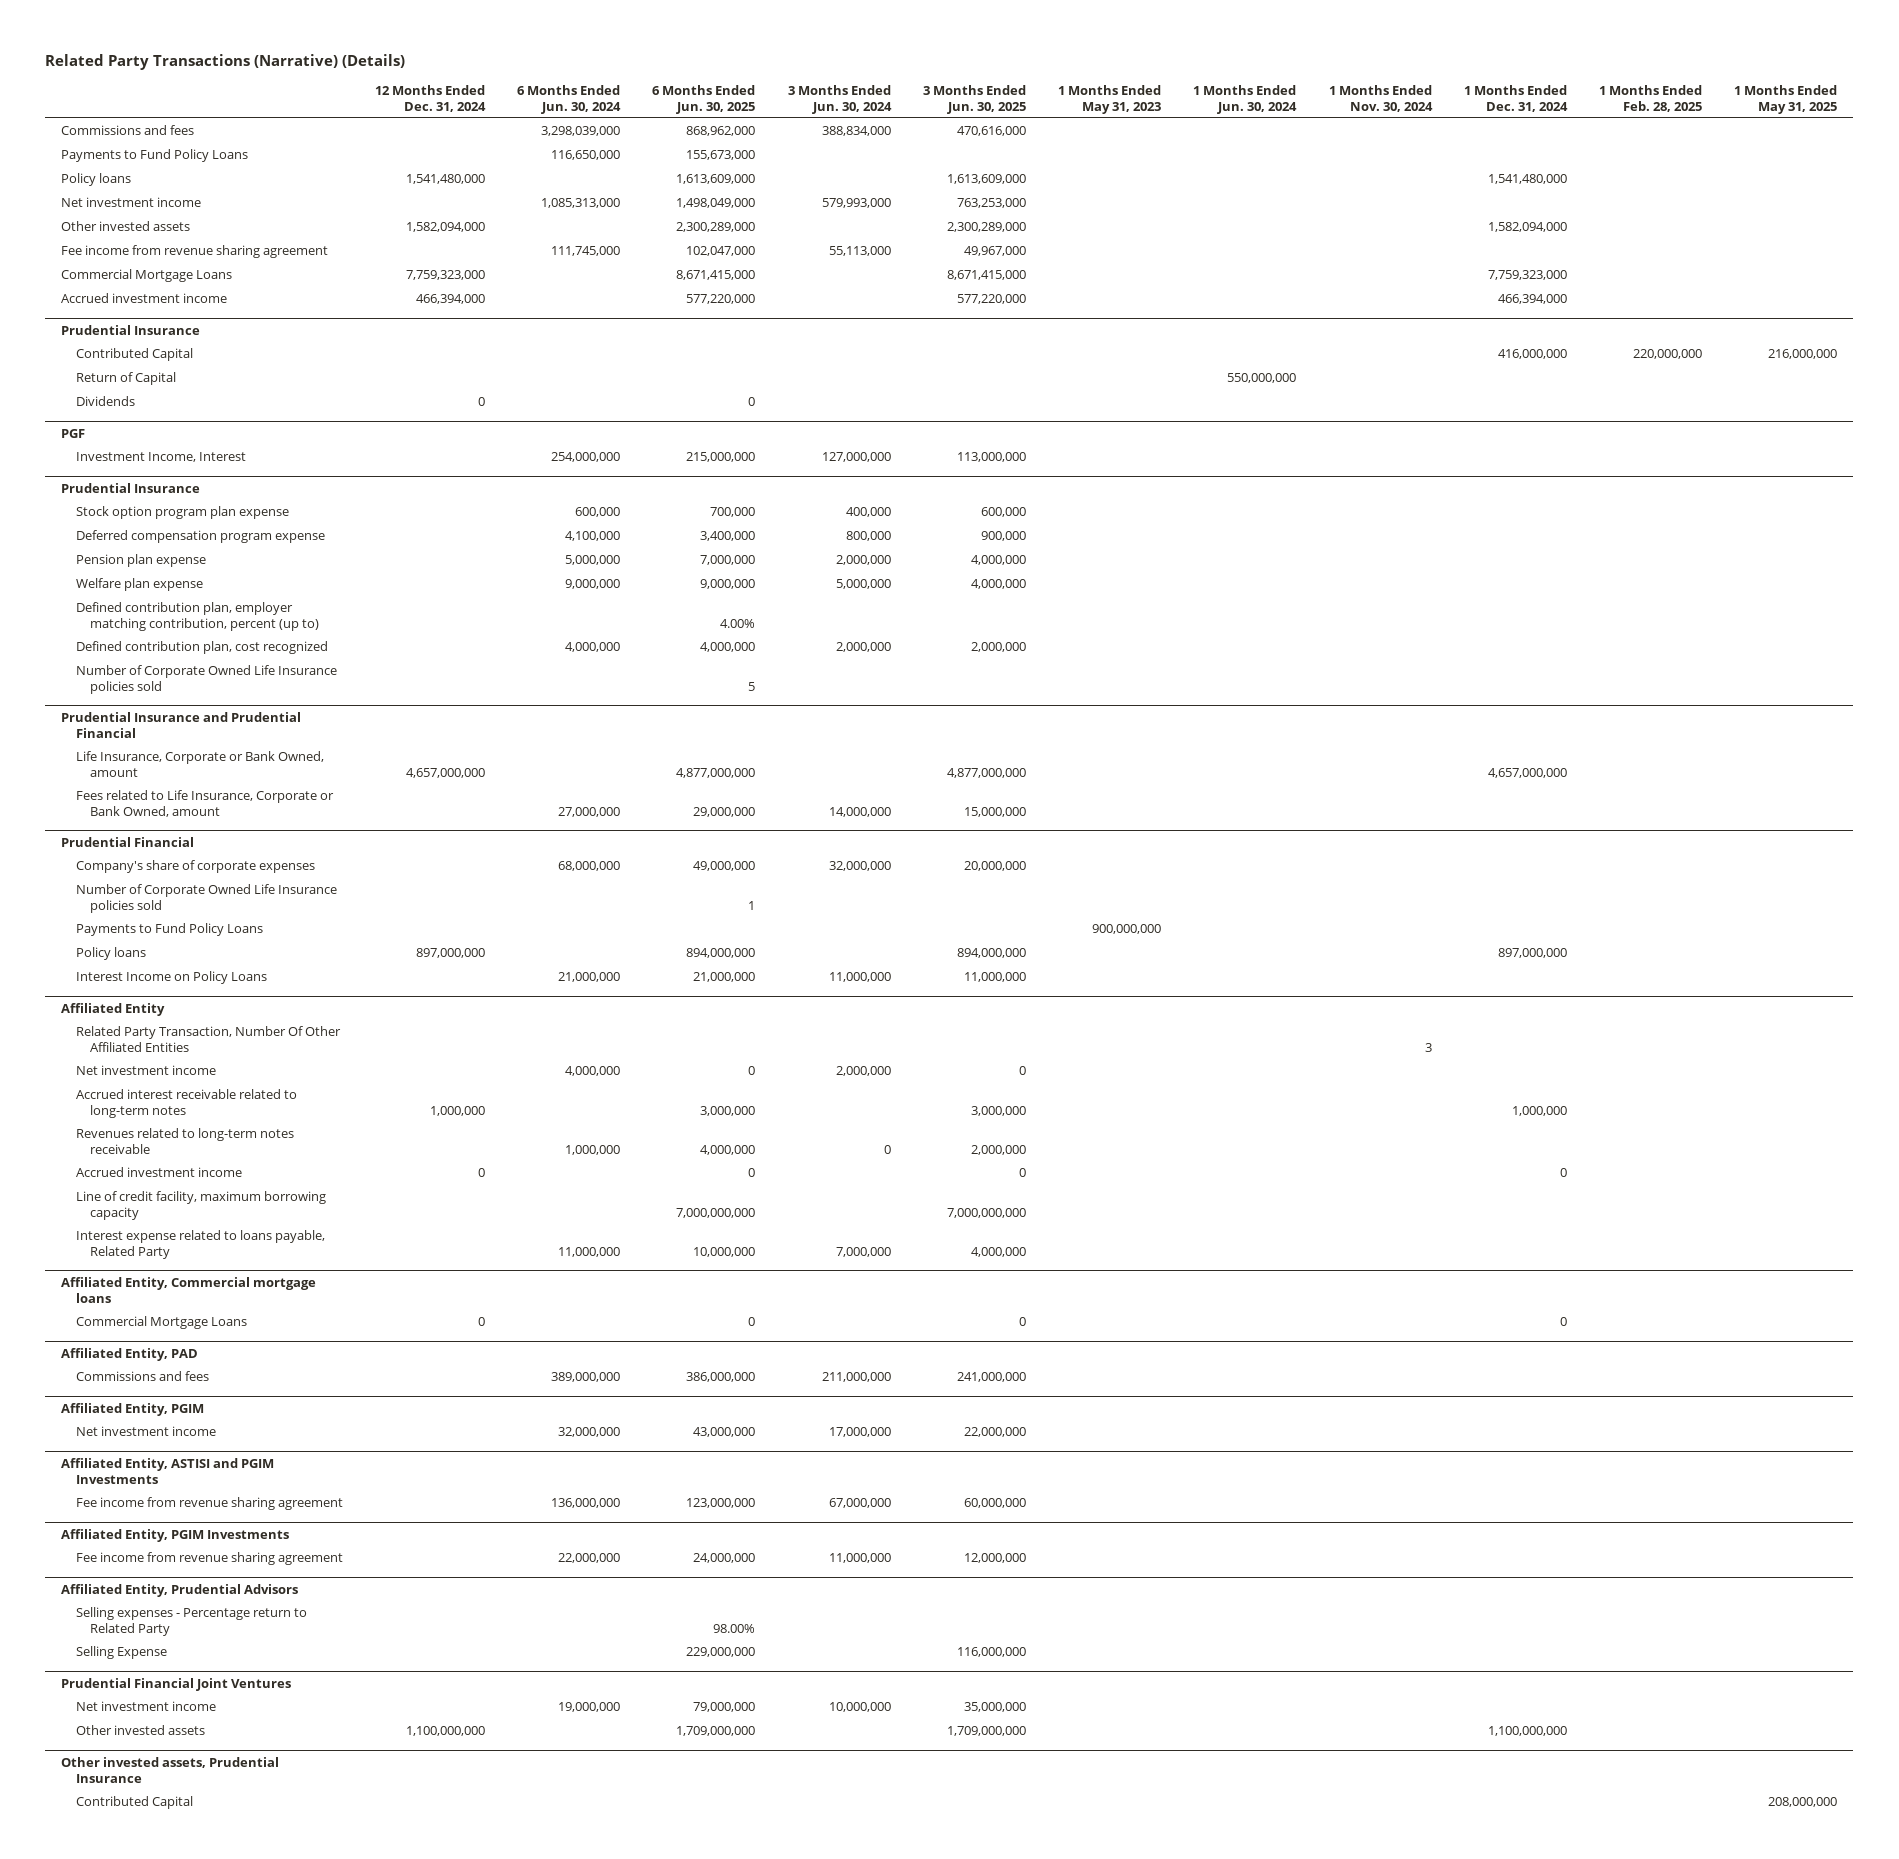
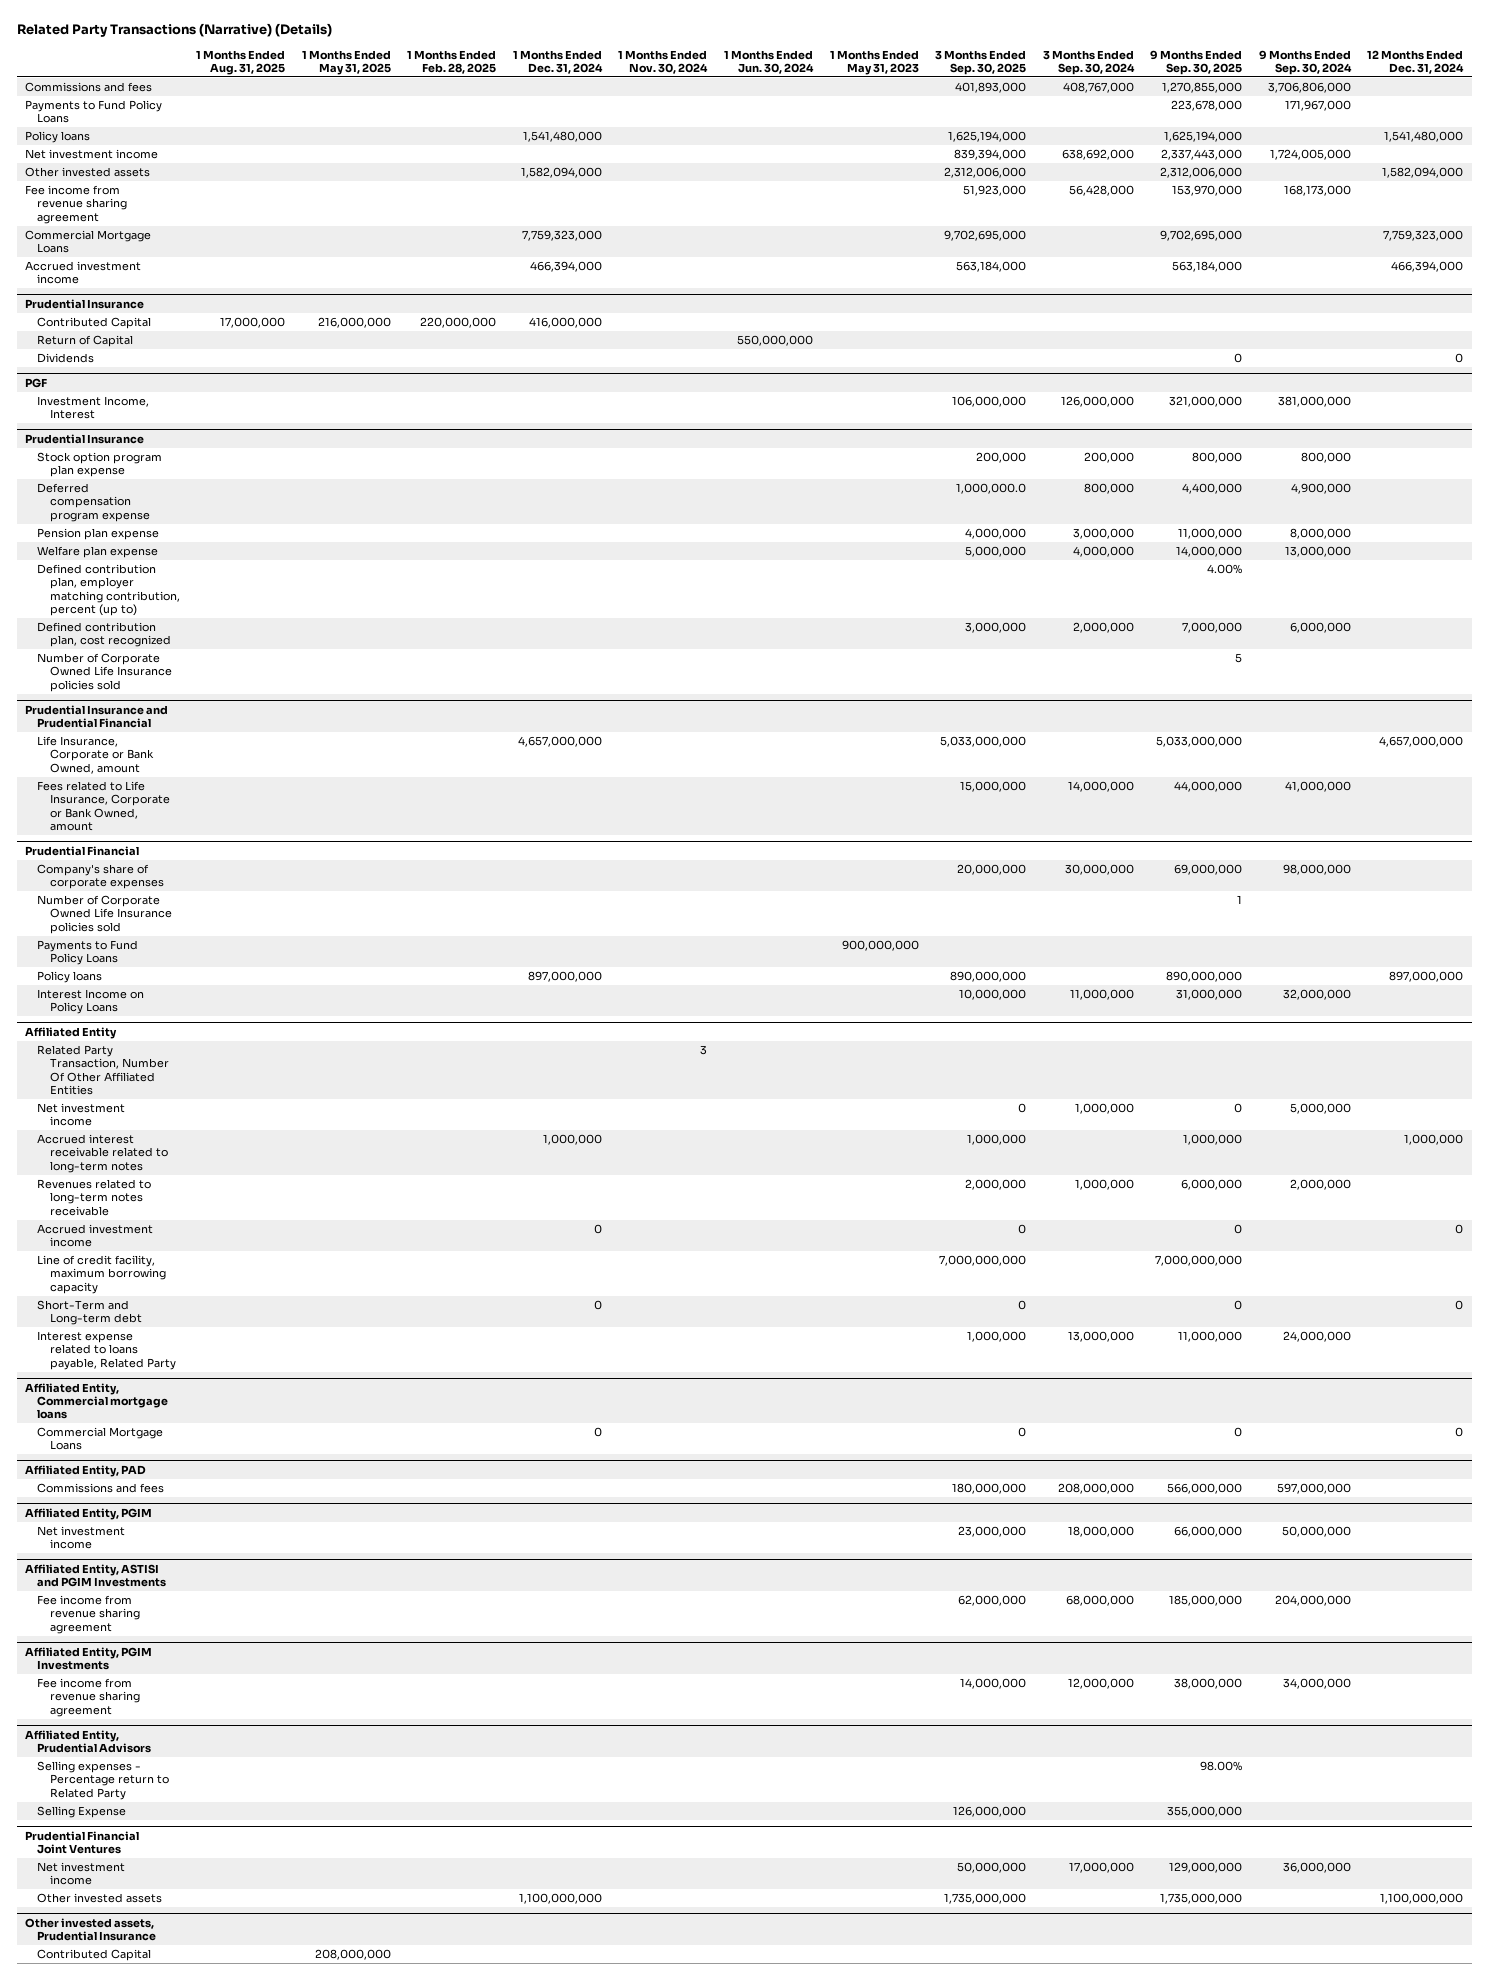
[517,85,622,114] 6 Months Ended Jun. 30, 2024 -> none
[652,85,756,114] 6 Months Ended Jun. 30, 2025 -> none
[787,85,892,114] 3 Months Ended Jun. 30, 2024 -> none
[922,85,1026,114] 3 Months Ended Jun. 30, 2025 -> none
none -> [196,49,286,75] 1 Months Ended Aug. 31, 2025
none -> [935,49,1027,75] 3 Months Ended Sep. 30, 2025
none -> [1042,49,1135,75] 3 Months Ended Sep. 30, 2024
none -> [1150,49,1243,75] 9 Months Ended Sep. 30, 2025
none -> [1258,49,1352,75] 9 Months Ended Sep. 30, 2024
none -> [37,1300,142,1326] Short-Term and Long-term debt

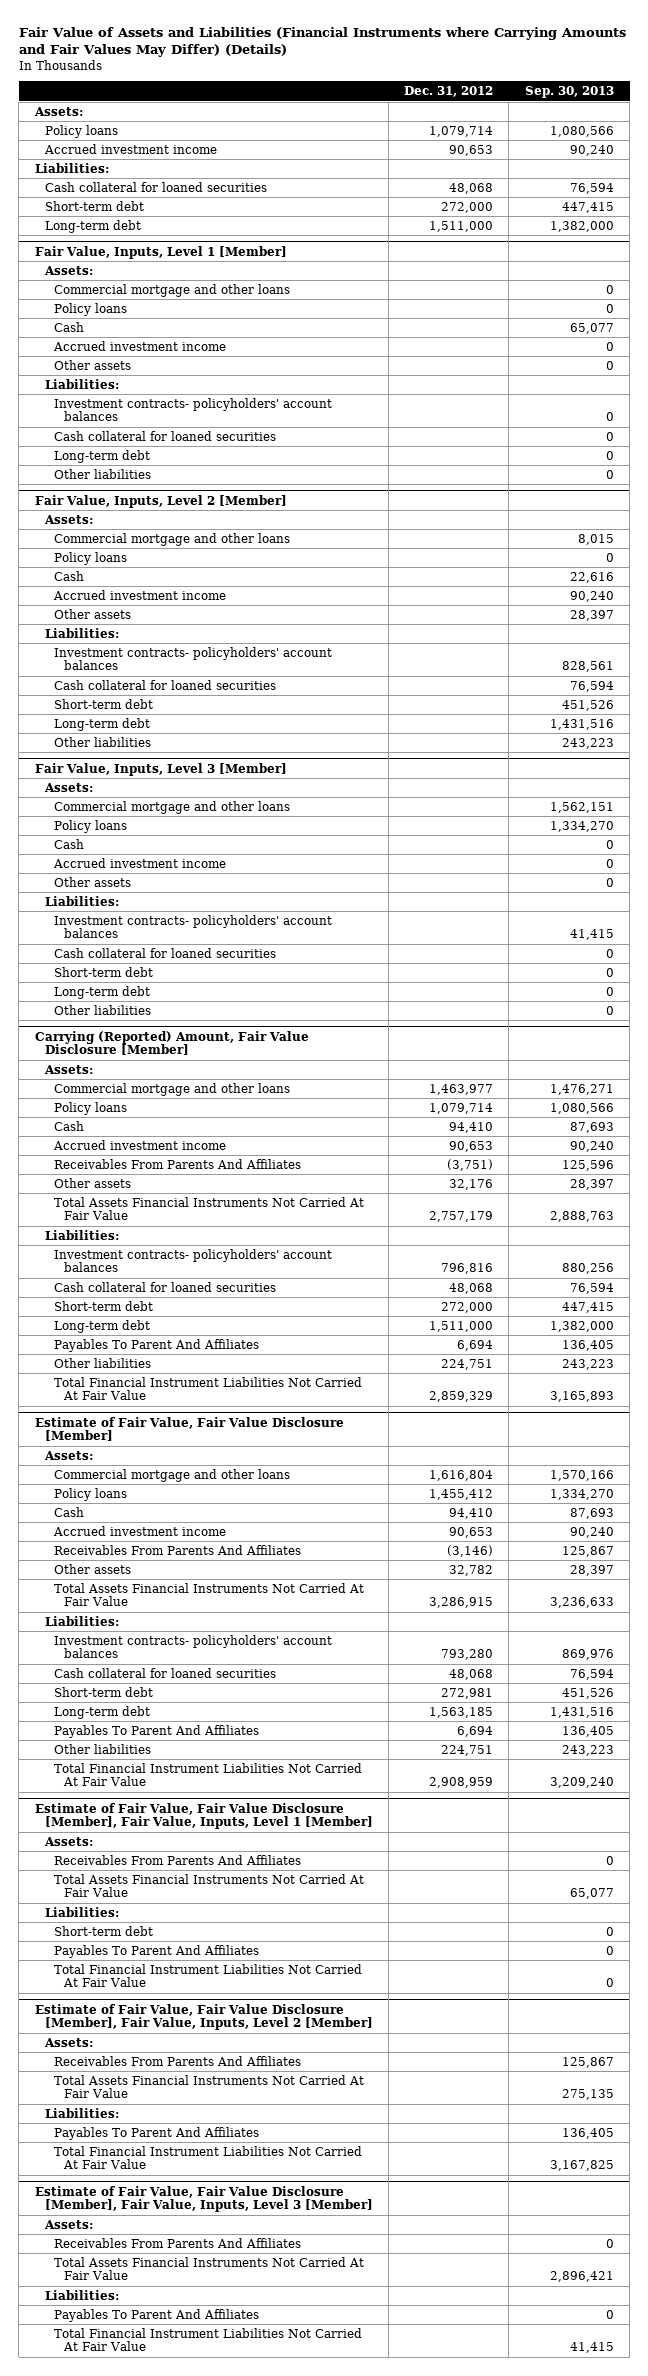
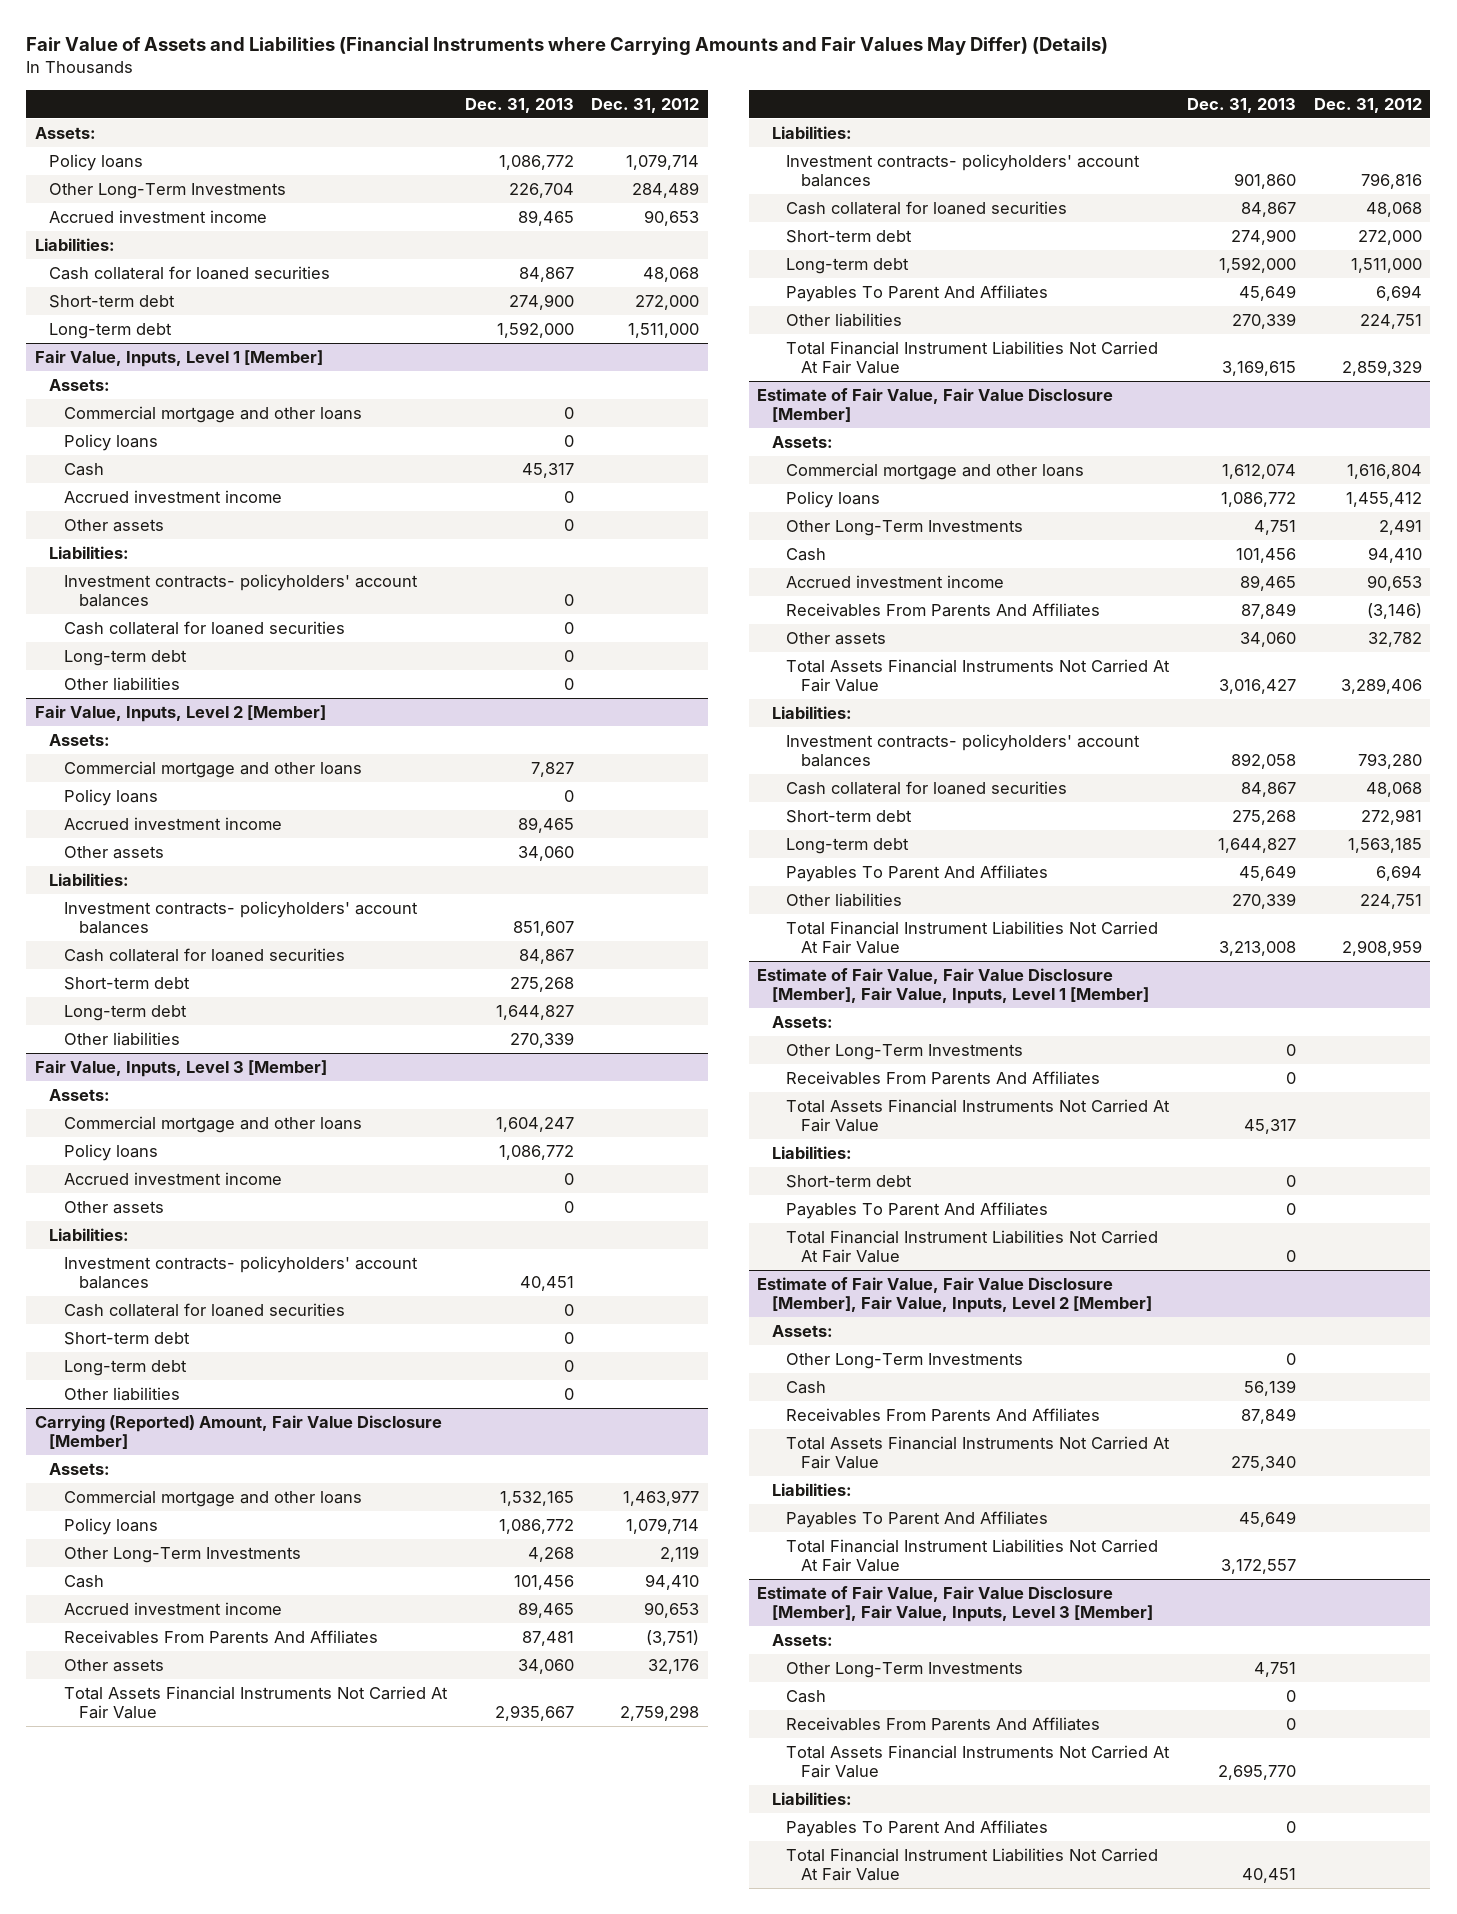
[524,86,614,99] Sep. 30, 2013 -> none
none -> [464,97,574,113] Dec. 31, 2013
none -> [49,182,287,199] Other Long-Term Investments
[54,570,85,581] Cash -> none
[54,838,85,849] Cash -> none
none -> [64,1546,302,1563] Other Long-Term Investments
[429,1211,494,1223] 2,757,179 -> [620,1704,700,1721] 2,759,298
none -> [786,519,1024,536] Other Long-Term Investments
[429,1597,494,1609] 3,286,915 -> [1340,677,1422,694] 3,289,406
none -> [786,1043,1024,1060] Other Long-Term Investments
none -> [786,1352,1024,1369] Other Long-Term Investments
none -> [786,1380,827,1394] Cash
none -> [786,1661,1024,1678] Other Long-Term Investments
none -> [786,1689,827,1703] Cash

